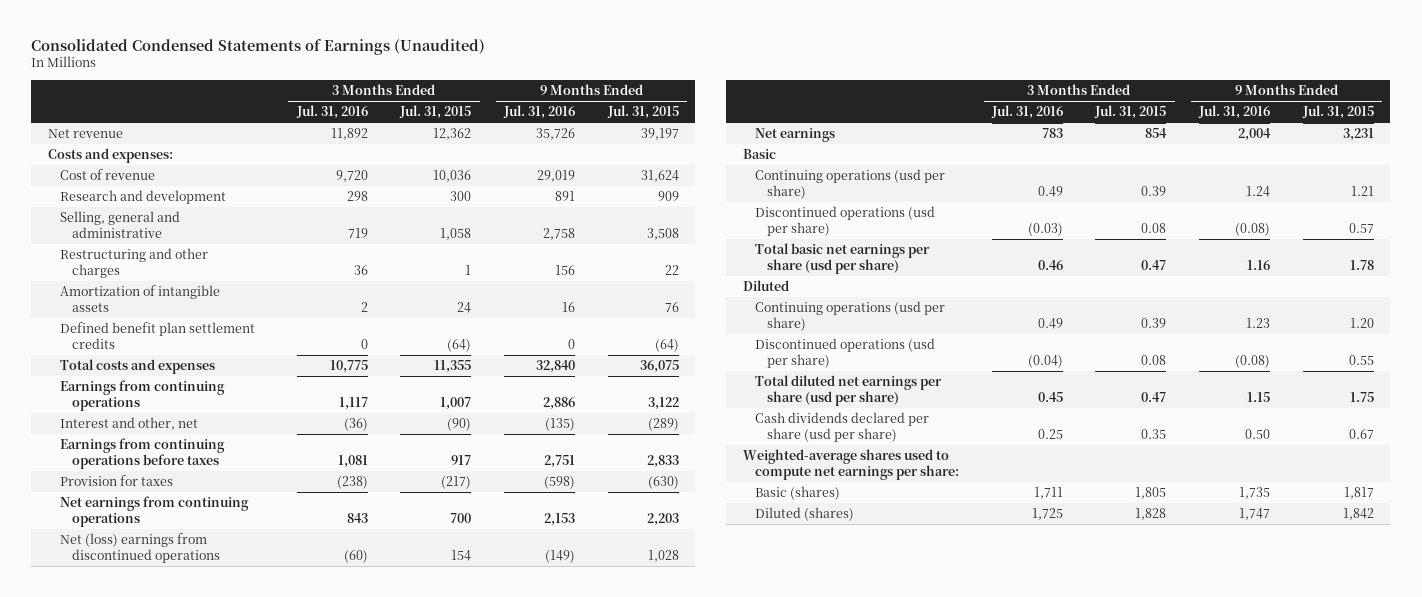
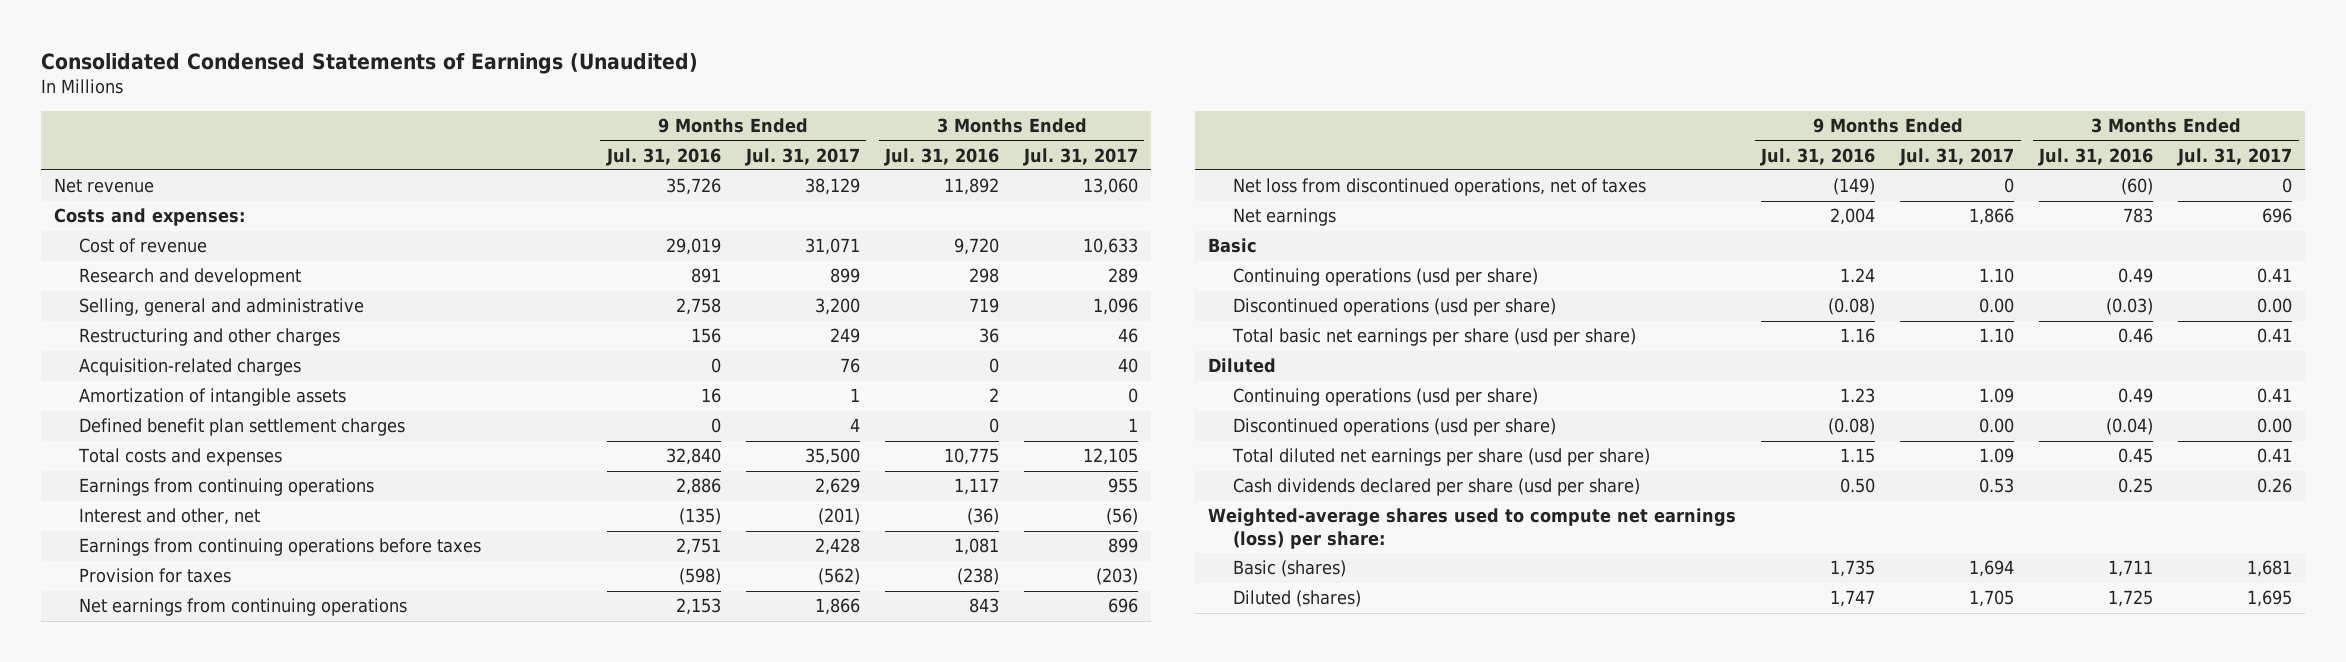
[399,105,472,120] Jul. 31, 2015 -> none
[606,105,679,120] Jul. 31, 2015 -> none
none -> [744,147,860,166] Jul. 31, 2017
none -> [1023,147,1139,166] Jul. 31, 2017
none -> [79,358,302,377] Acquisition-related charges
[59,322,255,349] Defined benefit plan settlement credits -> [79,418,406,437] Defined benefit plan settlement charges
[59,533,221,563] Net (loss) earnings from discontinued operations -> [1233,178,1647,197] Net loss from discontinued operations, net of taxes
[742,449,959,480] Weighted-average shares used to compute net earnings per share: -> [1207,508,1736,550] Weighted-average shares used to compute net earnings (loss) per share:

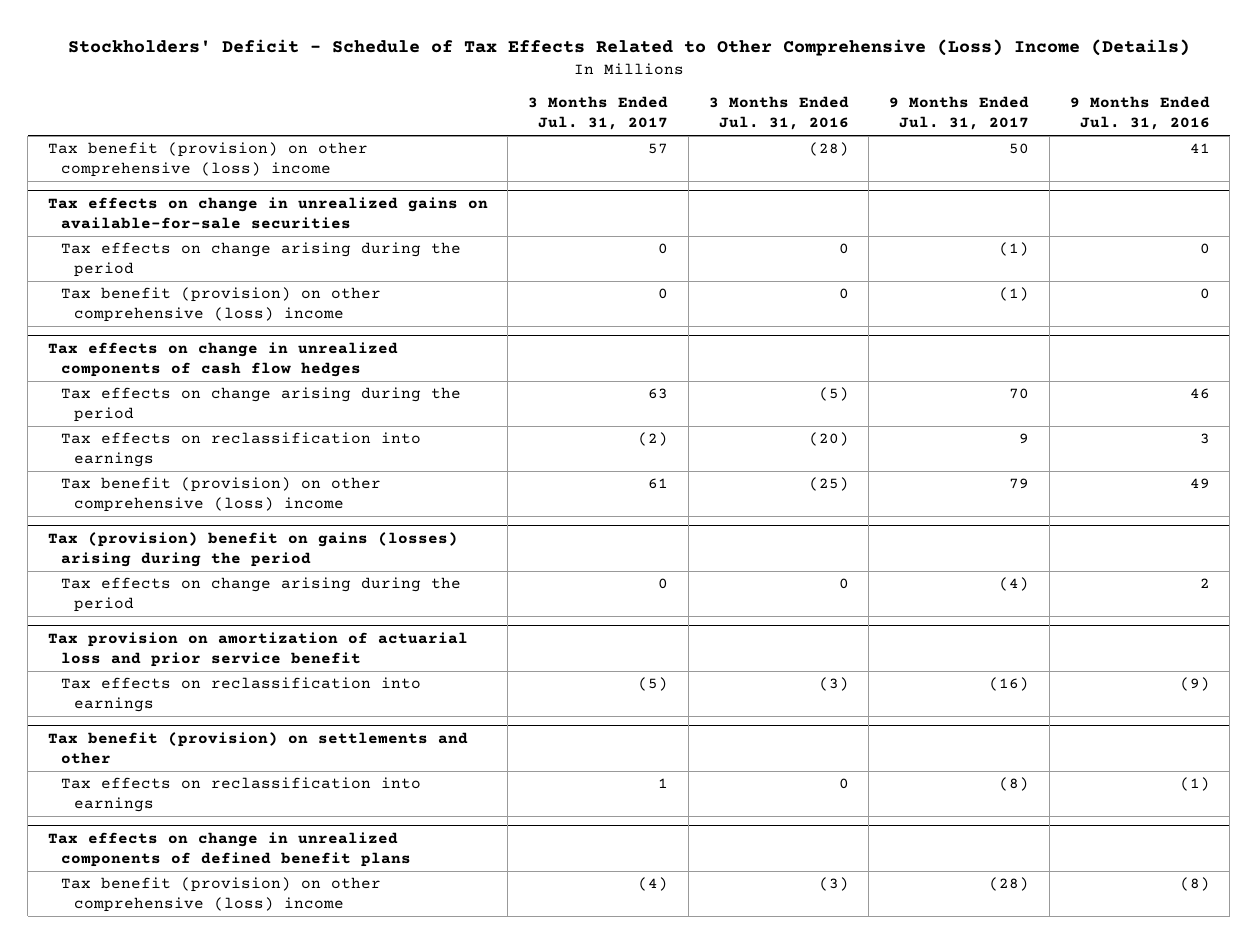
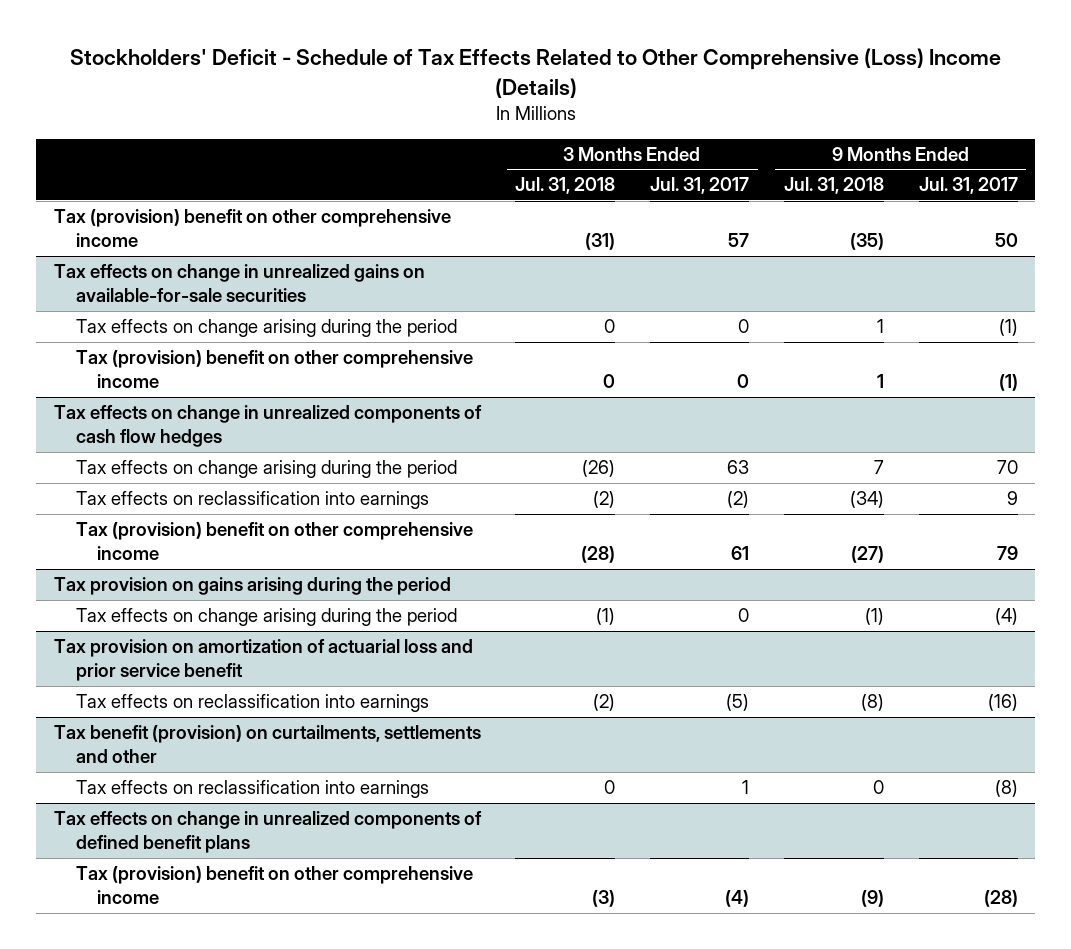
[708,96,849,131] 3 Months Ended Jul. 31, 2016 -> none
[1069,96,1210,131] 9 Months Ended Jul. 31, 2016 -> none
none -> [515,177,616,195] Jul. 31, 2018
none -> [783,177,884,195] Jul. 31, 2018
[47,142,368,178] Tax benefit (provision) on other comprehensive (loss) income -> [53,209,451,248] Tax (provision) benefit on other comprehensive income
[60,287,381,323] Tax benefit (provision) on other comprehensive (loss) income -> [75,350,473,389] Tax (provision) benefit on other comprehensive income
[60,477,381,513] Tax benefit (provision) on other comprehensive (loss) income -> [75,522,473,561] Tax (provision) benefit on other comprehensive income
[47,532,458,567] Tax (provision) benefit on gains (losses) arising during the period -> [53,577,451,596] Tax provision on gains arising during the period
[47,732,468,764] Tax benefit (provision) on settlements and other -> [53,725,481,764] Tax benefit (provision) on curtailments, settlements and other
[60,877,381,913] Tax benefit (provision) on other comprehensive (loss) income -> [75,866,473,905] Tax (provision) benefit on other comprehensive income

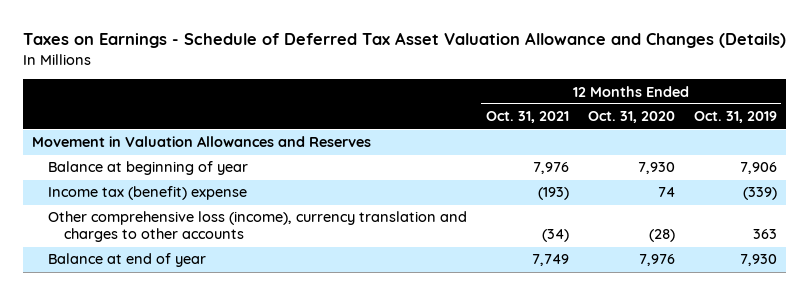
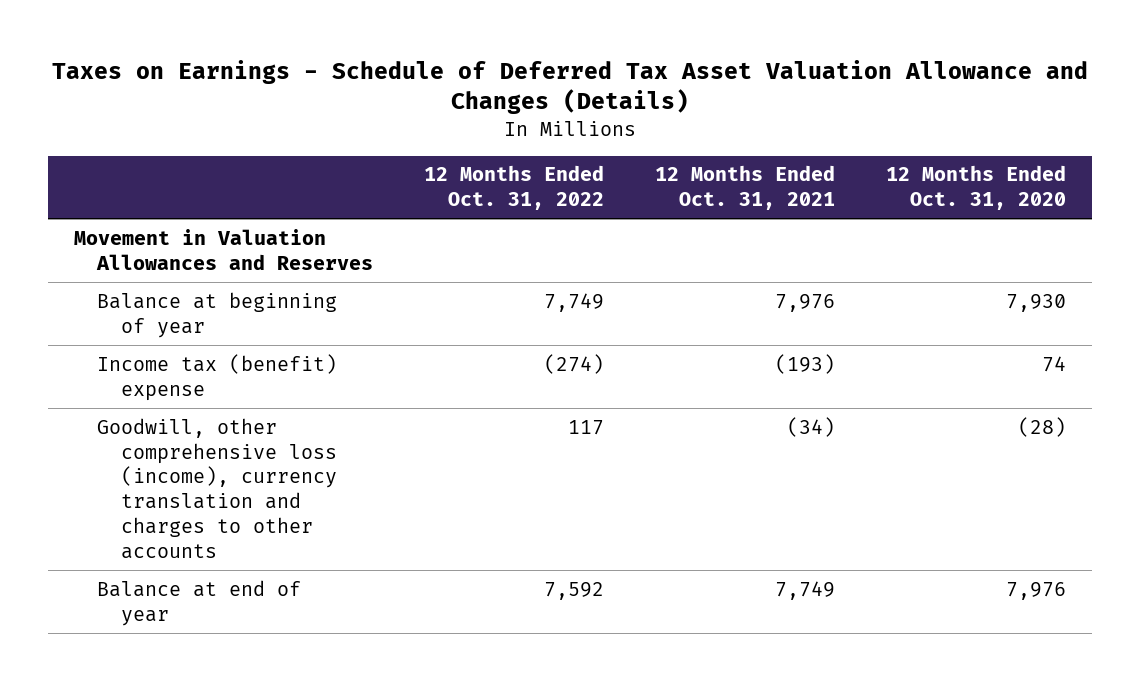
[693,111,777,124] Oct. 31, 2019 -> none
none -> [424,165,605,211] 12 Months Ended Oct. 31, 2022
[48,211,468,243] Other comprehensive loss (income), currency translation and charges to other accounts -> [97,417,338,559] Goodwill, other comprehensive loss (income), currency translation and charges to other accounts

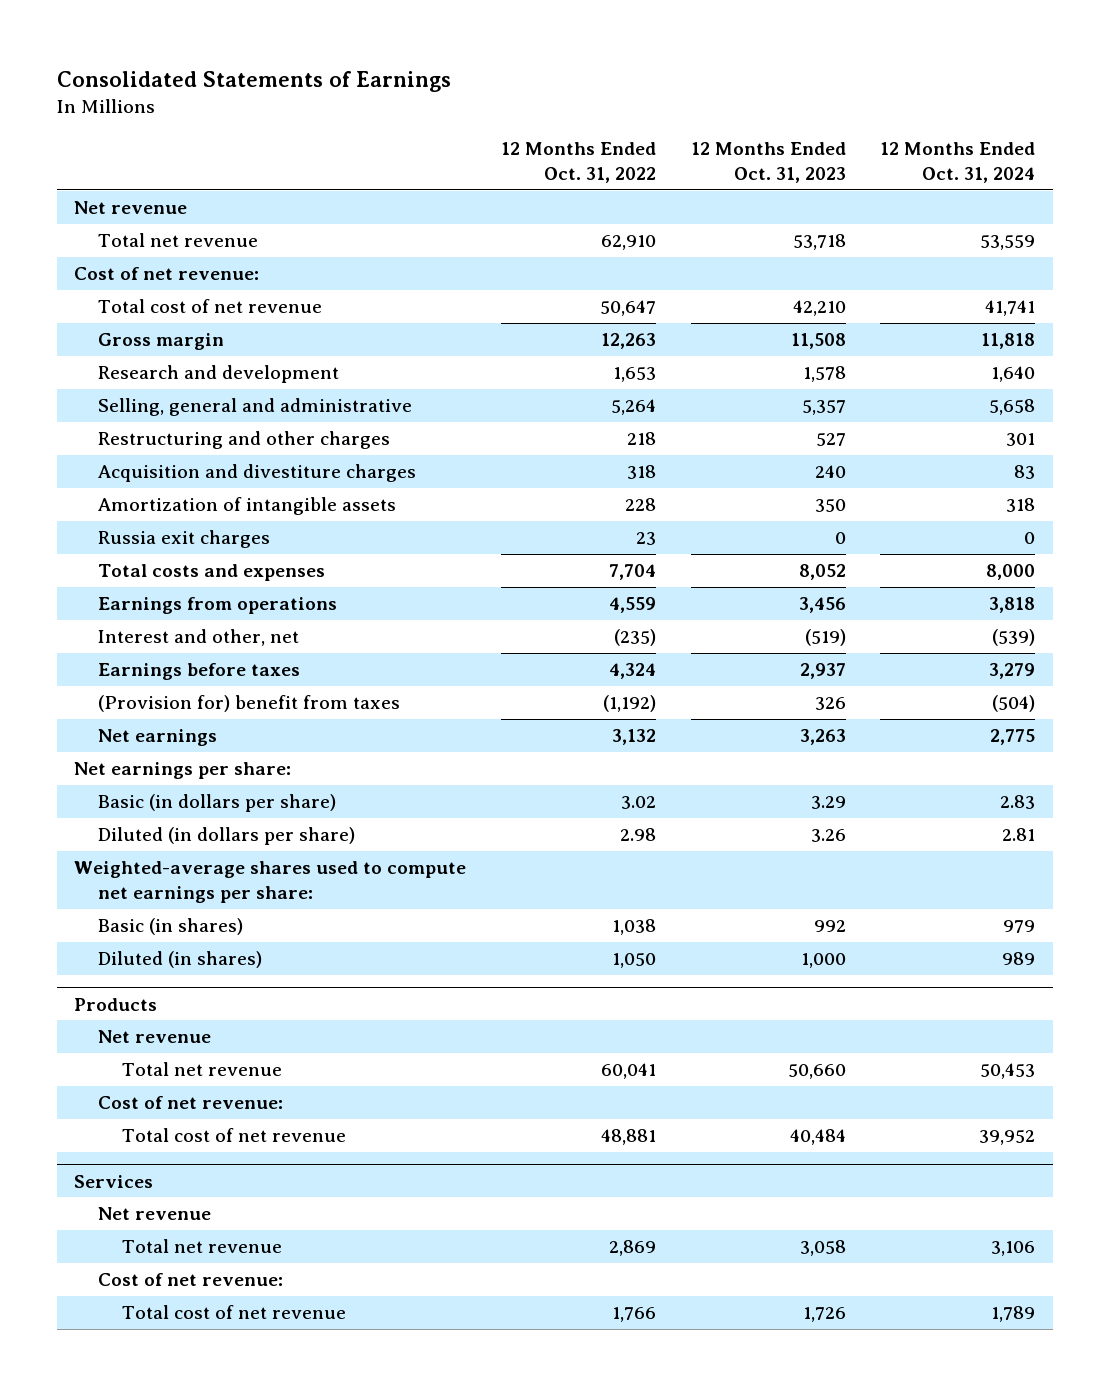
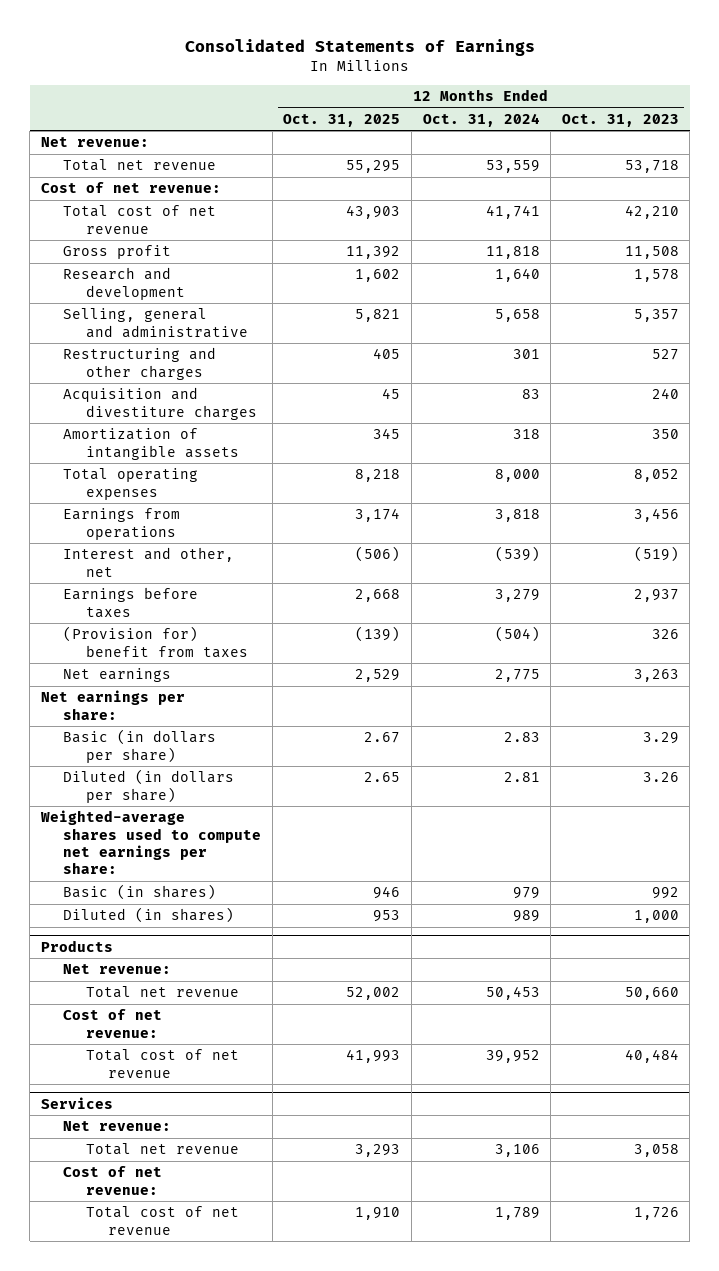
[500,141,656,183] 12 Months Ended Oct. 31, 2022 -> none
none -> [283,113,401,127] Oct. 31, 2025
[74,201,188,215] Net revenue -> [40,137,149,148] Net revenue:
[98,333,225,351] Gross margin -> [63,245,172,260] Gross profit
[98,530,271,549] Russia exit charges -> none
[98,564,326,582] Total costs and expenses -> [63,468,199,500] Total operating expenses
[98,1030,212,1044] Net revenue -> [63,964,172,975] Net revenue:
[98,1207,212,1221] Net revenue -> [63,1121,172,1132] Net revenue:

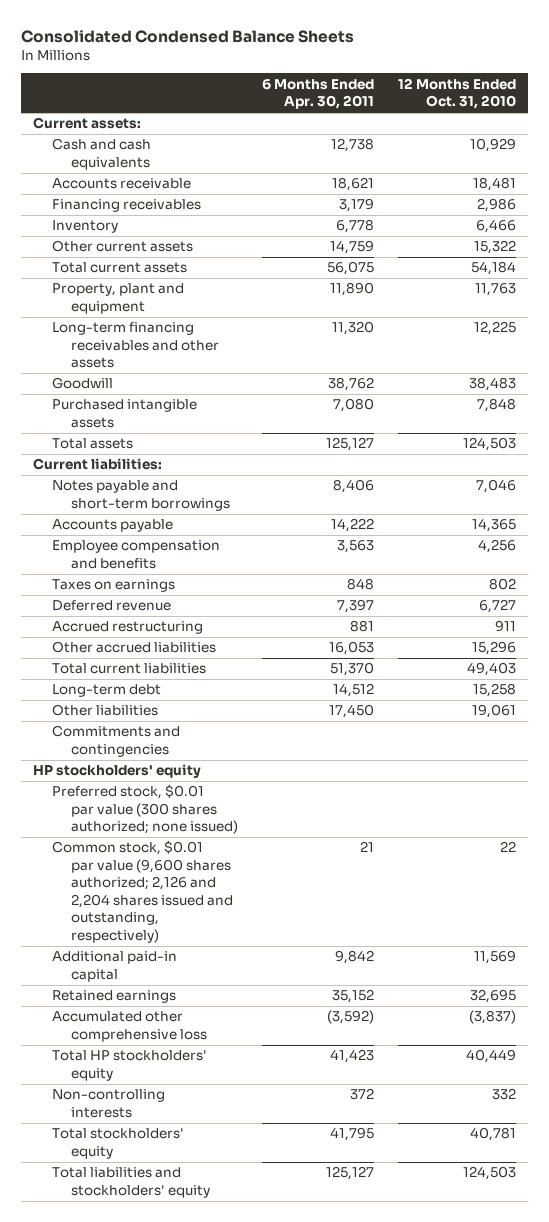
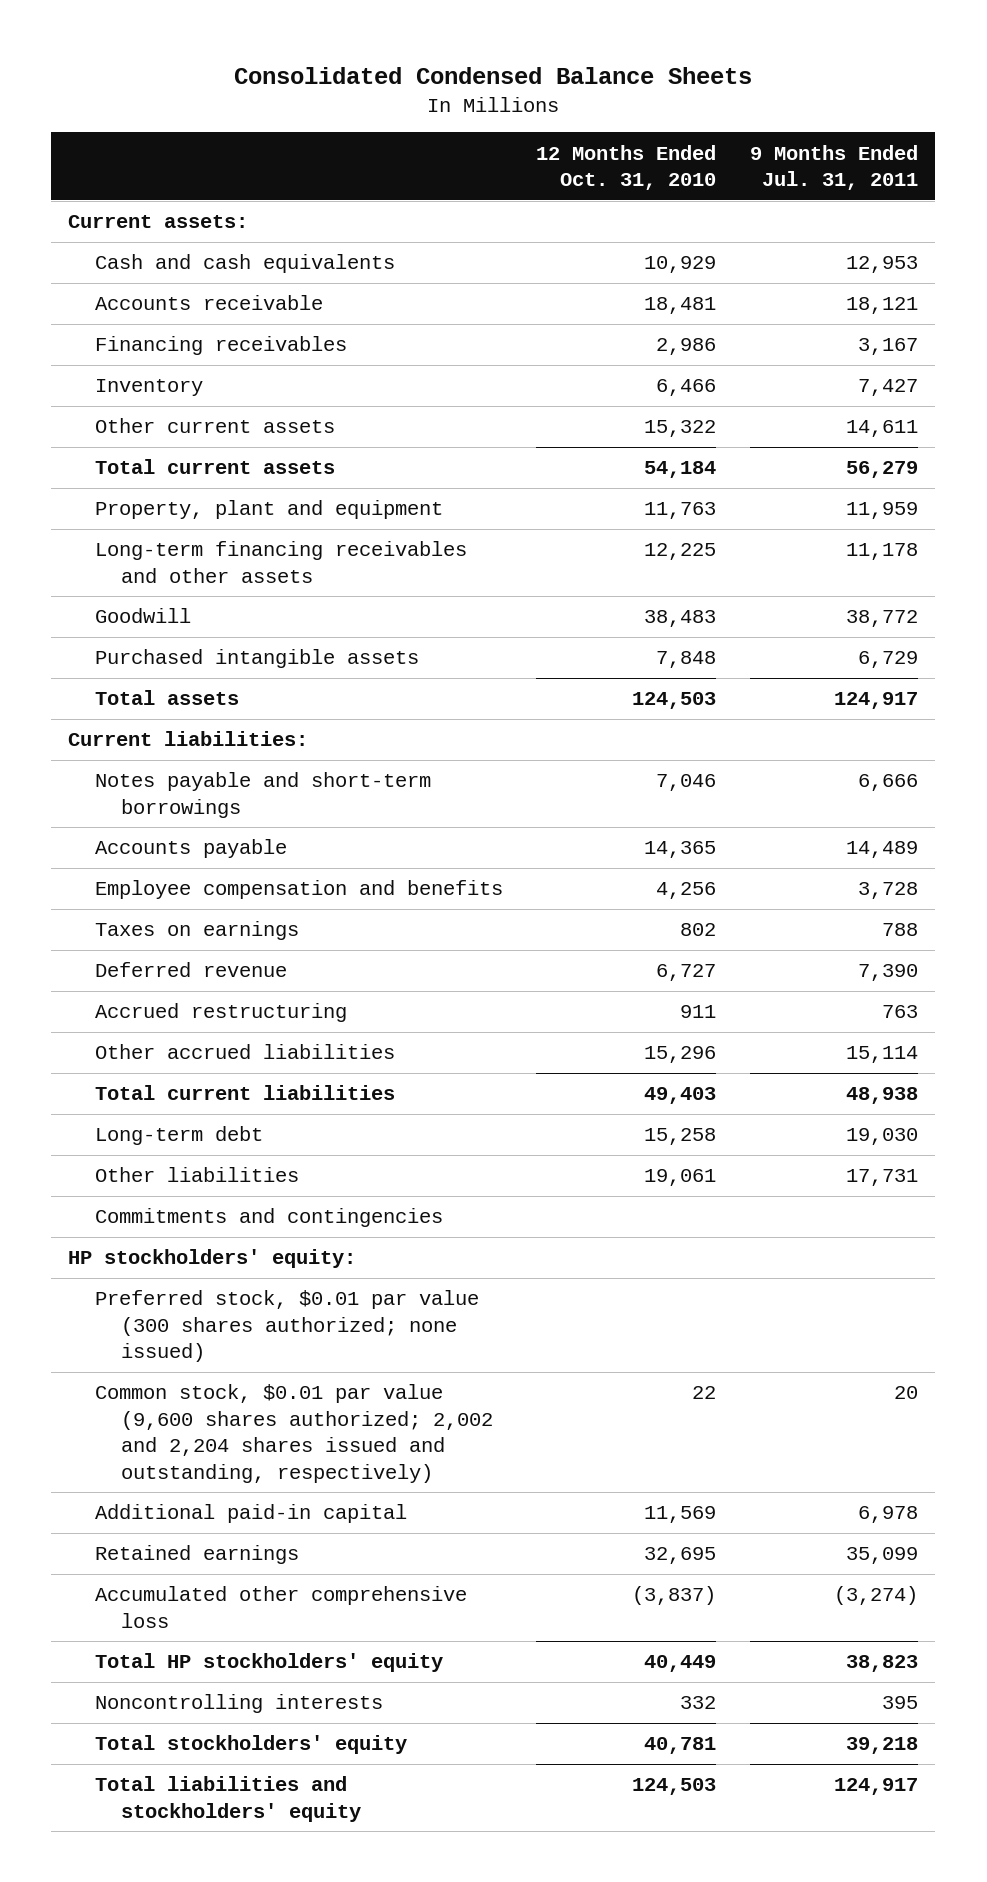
[262,78,375,110] 6 Months Ended Apr. 30, 2011 -> none
none -> [750,144,919,191] 9 Months Ended Jul. 31, 2011
[32,764,201,779] HP stockholders' equity -> [68,1249,357,1269] HP stockholders' equity:
[51,840,234,943] Common stock, $0.01 par value (9,600 shares authorized; 2,126 and 2,204 shares issued and outstanding, respectively) -> [94,1384,493,1483] Common stock, $0.01 par value (9,600 shares authorized; 2,002 and 2,204 shares issued and outstanding, respectively)
[51,1089,165,1118] Non-controlling interests -> [94,1694,383,1714] Noncontrolling interests

